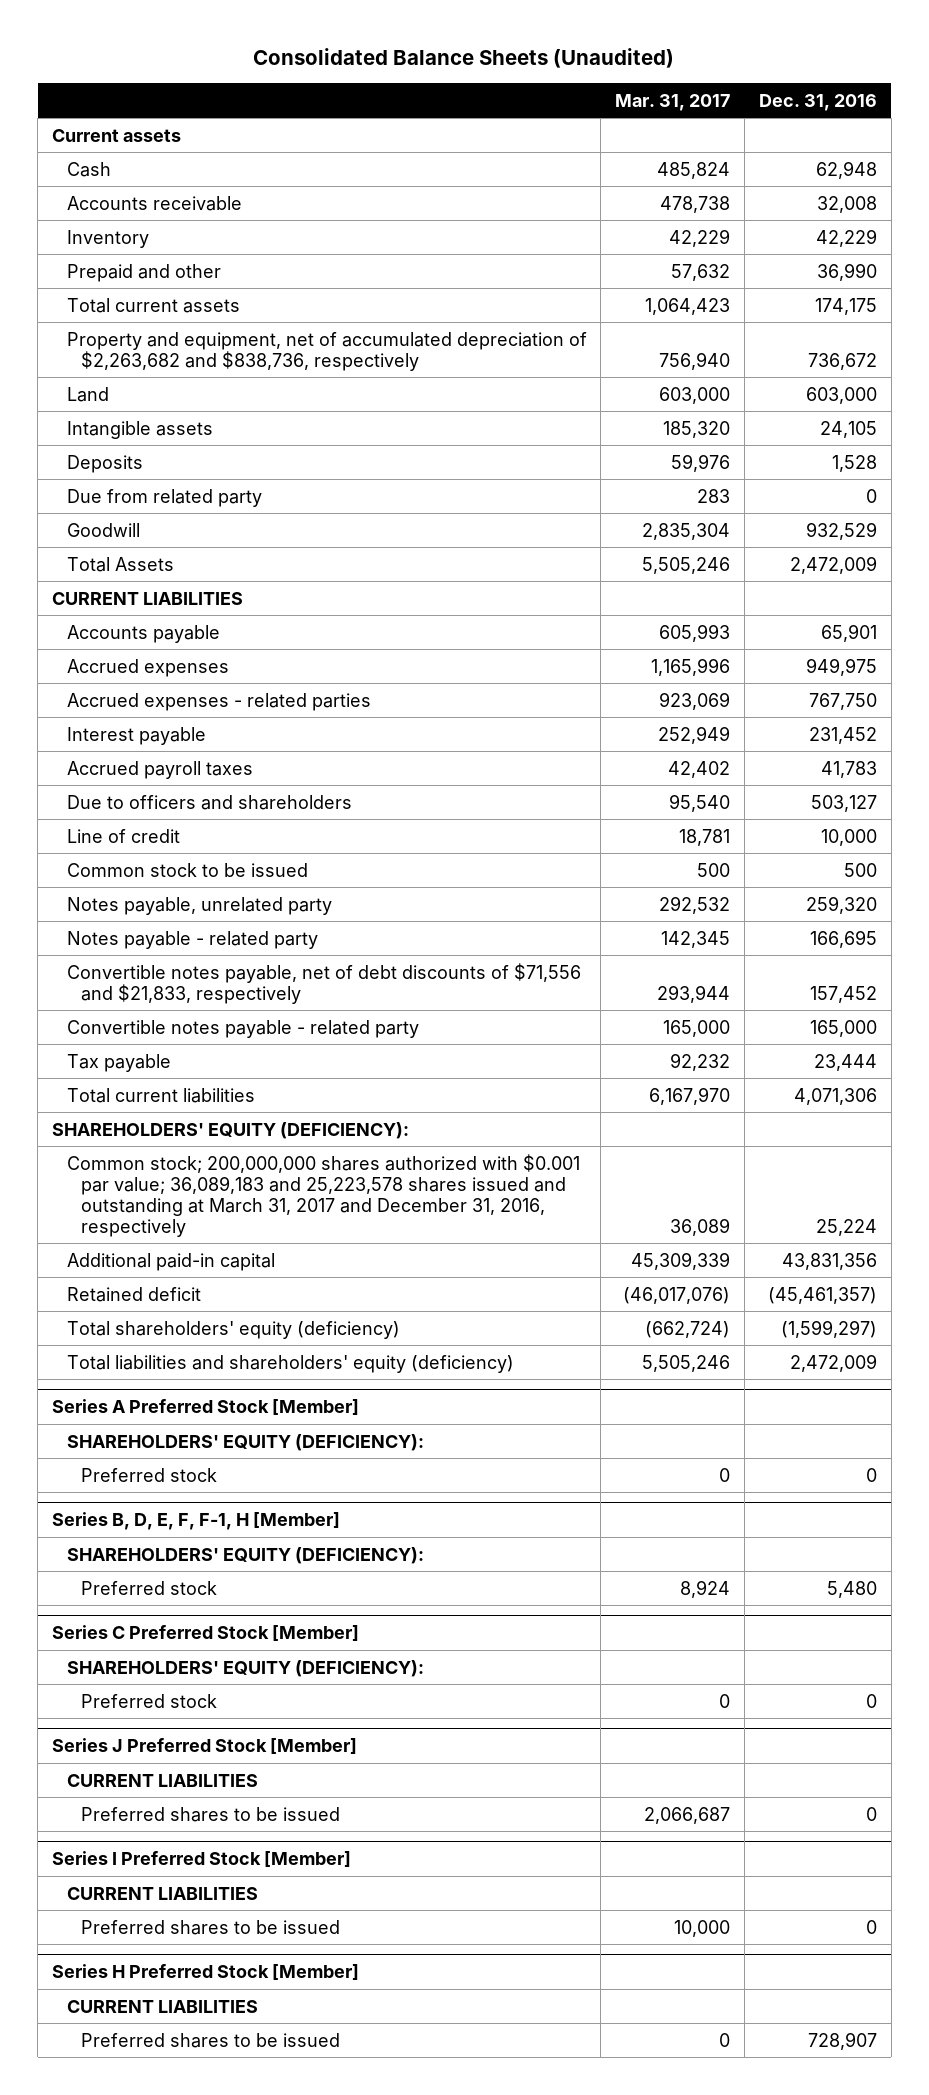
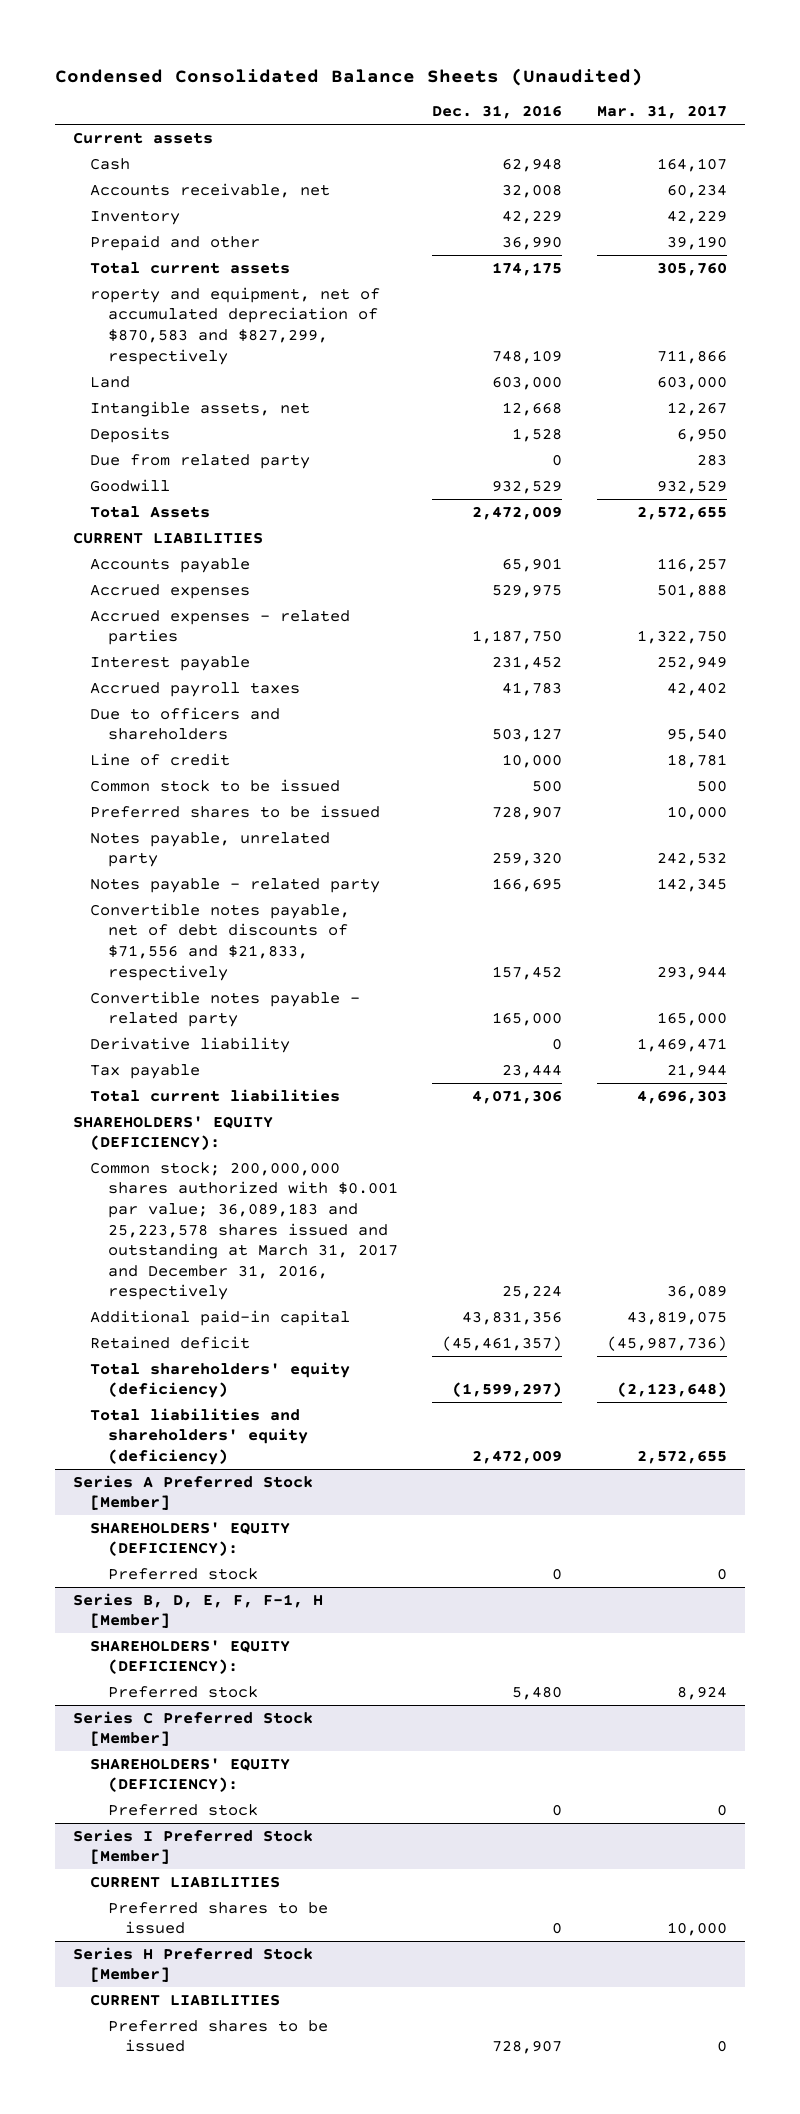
[253,48,675,69] Consolidated Balance Sheets (Unaudited) -> [55,67,644,86] Condensed Consolidated Balance Sheets (Unaudited)
[657,161,731,179] 485,824 -> [657,157,728,172] 164,107
[66,195,242,211] Accounts receivable -> [90,182,331,198] Accounts receivable, net
[660,195,731,213] 478,738 -> [667,183,728,198] 60,234
[671,263,731,281] 57,632 -> [667,235,728,250] 39,190
[645,297,731,315] 1,064,423 -> [657,261,728,276] 305,760
[66,331,587,371] Property and equipment, net of accumulated depreciation of $2,263,682 and $838,736, respectively -> [90,286,381,365] roperty and equipment, net of accumulated depreciation of $870,583 and $827,299, respectively
[659,351,731,370] 756,940 -> [657,349,728,364] 711,866
[807,352,877,370] 736,672 -> [492,349,563,364] 748,109
[66,420,213,439] Intangible assets -> [90,400,311,417] Intangible assets, net
[663,420,731,438] 185,320 -> [667,401,728,416] 12,267
[819,420,877,438] 24,105 -> [502,401,563,416] 12,668
[671,453,731,472] 59,976 -> [677,427,728,442] 6,950
[642,522,731,540] 2,835,304 -> [657,479,728,494] 932,529
[642,556,731,574] 5,505,246 -> [637,505,728,520] 2,572,655
[659,623,731,642] 605,993 -> [657,557,728,572] 116,257
[651,657,731,676] 1,165,996 -> [657,583,728,598] 501,888
[805,657,877,676] 949,975 -> [492,583,563,598] 529,975
[659,691,731,710] 923,069 -> [637,630,728,645] 1,322,750
[808,692,877,710] 767,750 -> [472,630,563,645] 1,187,750
none -> [90,804,381,818] Preferred shares to be issued
[659,895,731,914] 292,532 -> [657,852,728,867] 242,532
none -> [90,1036,291,1053] Derivative liability
[670,1052,731,1071] 92,232 -> [667,1063,728,1078] 21,944
[649,1086,731,1105] 6,167,970 -> [637,1089,728,1104] 4,696,303
[631,1251,731,1270] 45,309,339 -> [627,1310,728,1325] 43,819,075
[623,1286,731,1304] (46,017,076) -> [607,1335,728,1351] (45,987,736)
[645,1320,731,1338] (662,724) -> [617,1382,728,1398] (2,123,648)
[642,1354,731,1372] 5,505,246 -> [637,1450,728,1465] 2,572,655
[52,1738,358,1756] Series J Preferred Stock [Member] -> none
[66,1773,258,1787] CURRENT LIABILITIES -> none
[81,1806,341,1822] Preferred shares to be issued -> none

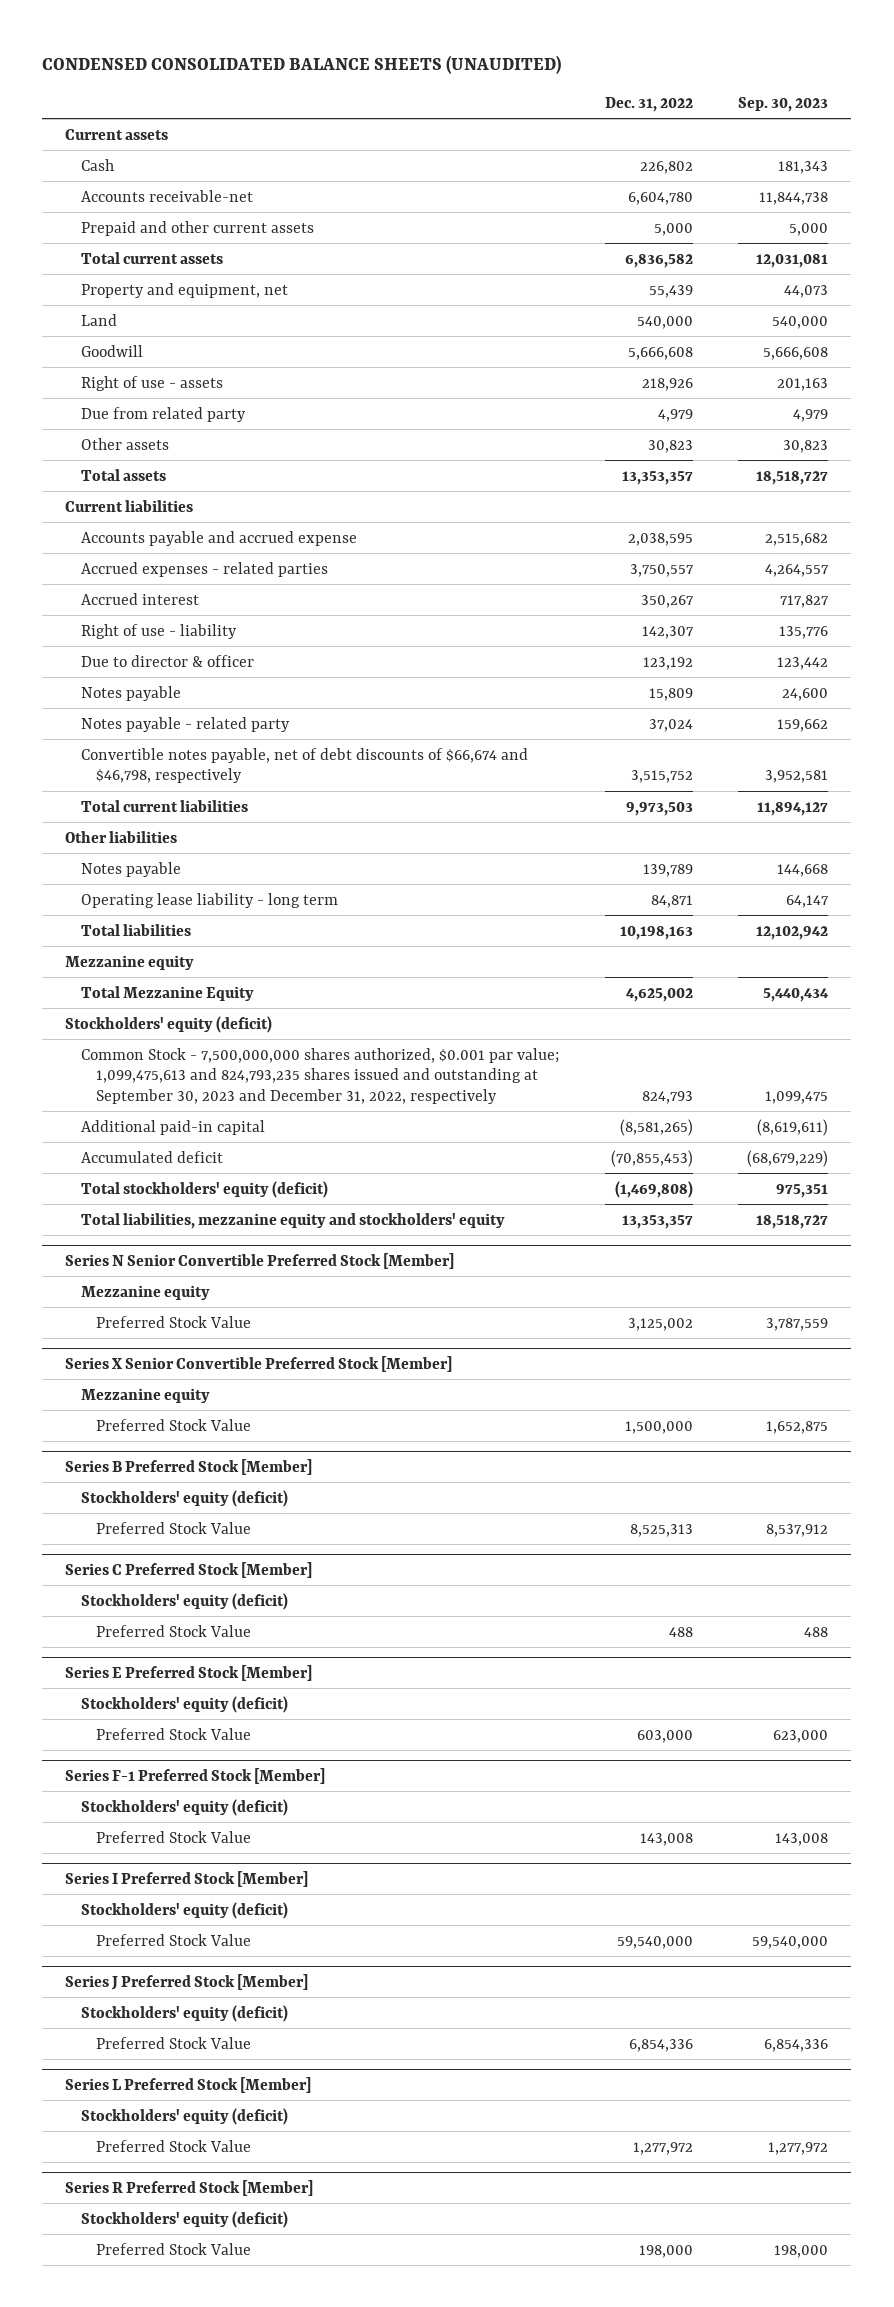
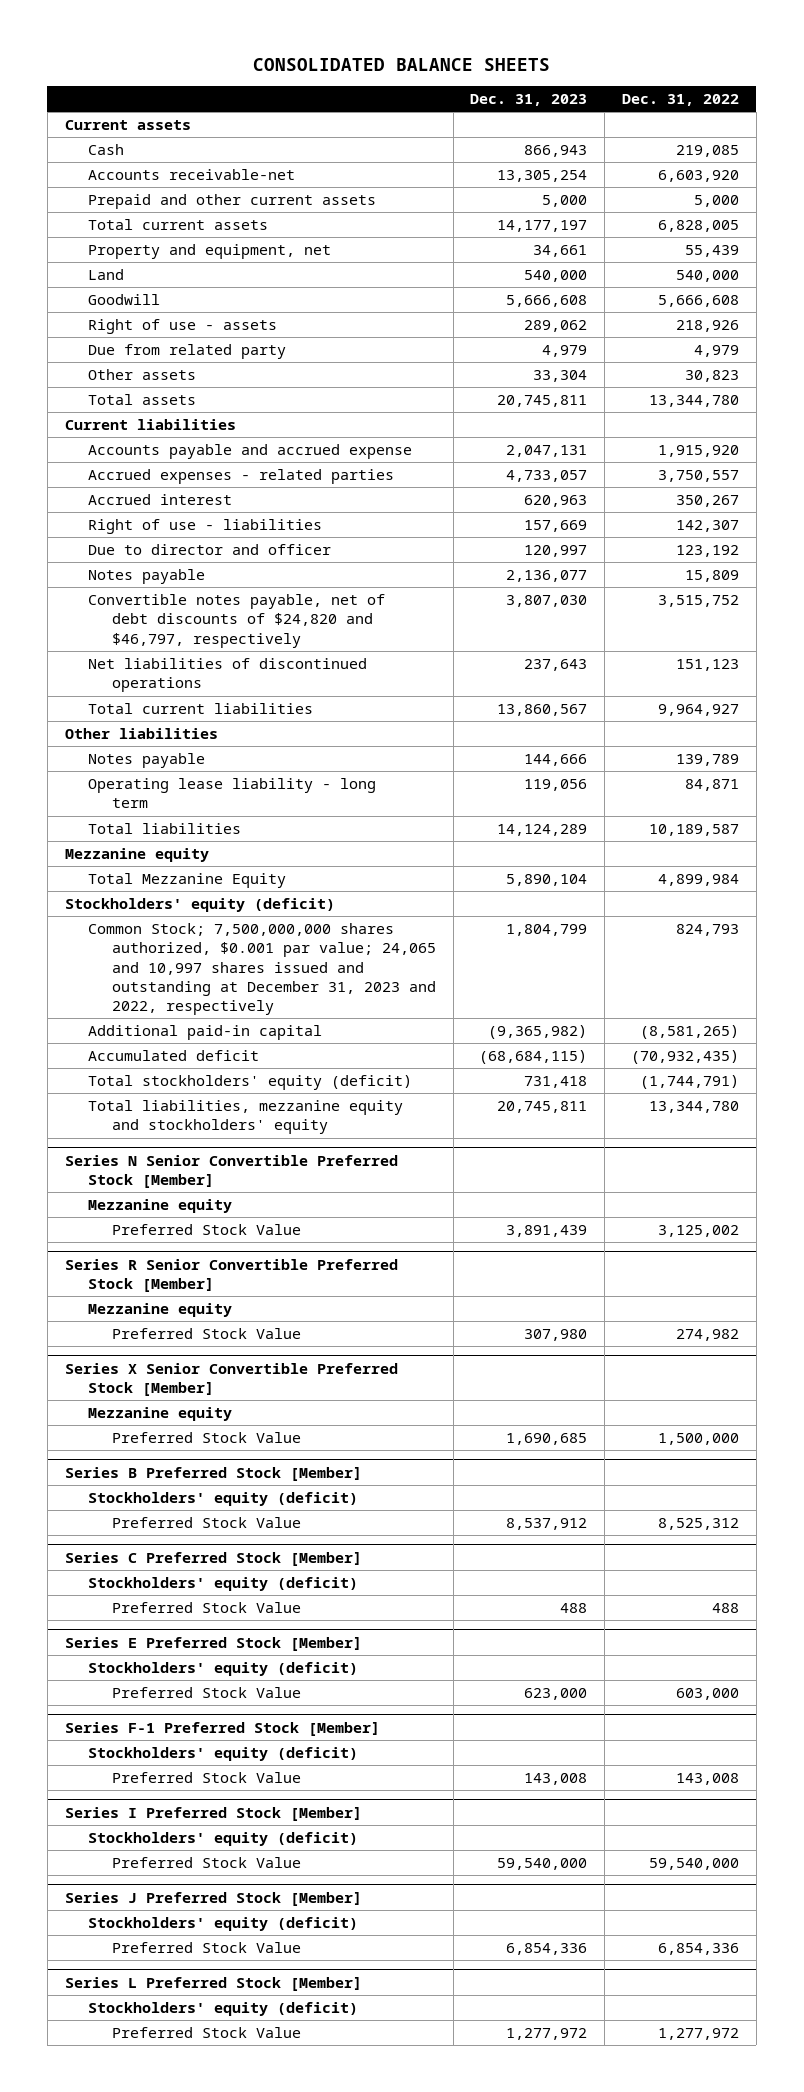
[42,54,562,74] CONDENSED CONSOLIDATED BALANCE SHEETS (UNAUDITED) -> [252,57,550,71] CONSOLIDATED BALANCE SHEETS
[738,96,829,112] Sep. 30, 2023 -> none
none -> [470,94,588,107] Dec. 31, 2023
[639,160,693,174] 226,802 -> [675,145,739,158] 219,085
[627,191,693,205] 6,604,780 -> [657,170,739,183] 6,603,920
[624,253,693,268] 6,836,582 -> [657,220,739,233] 6,828,005
[621,470,693,485] 13,353,357 -> [648,395,739,408] 13,344,780
[627,532,693,546] 2,038,595 -> [657,445,739,458] 1,915,920
[80,623,237,639] Right of use - liability -> [88,519,323,535] Right of use - liabilities
[80,654,254,667] Due to director & officer -> [88,544,332,556] Due to director and officer
[80,716,290,732] Notes payable - related party -> none
[80,747,528,784] Convertible notes payable, net of debt discounts of $66,674 and $46,798, respectively -> [88,594,386,648] Convertible notes payable, net of debt discounts of $24,820 and $46,797, respectively
none -> [88,658,368,693] Net liabilities of discontinued operations
[625,801,693,816] 9,973,503 -> [657,704,739,717] 9,964,927
[619,925,693,940] 10,198,163 -> [648,824,739,837] 10,189,587
[625,987,693,1002] 4,625,002 -> [657,874,739,887] 4,899,984
[80,1047,559,1104] Common Stock - 7,500,000,000 shares authorized, $0.001 par value; 1,099,475,613 and 824,793,235 shares issued and outstanding at September 30, 2023 and December 31, 2022, respectively -> [88,923,436,1016] Common Stock; 7,500,000,000 shares authorized, $0.001 par value; 24,065 and 10,997 shares issued and outstanding at December 31, 2023 and 2022, respectively
[610,1149,693,1167] (70,855,453) -> [630,1050,739,1065] (70,932,435)
[614,1180,693,1198] (1,469,808) -> [639,1075,739,1090] (1,744,791)
[621,1214,693,1229] 13,353,357 -> [648,1101,739,1114] 13,344,780
none -> [64,1258,398,1292] Series R Senior Convertible Preferred Stock [Member]
none -> [88,1303,233,1318] Mezzanine equity
none -> [111,1328,301,1340] Preferred Stock Value
[629,1523,693,1537] 8,525,313 -> [657,1518,739,1531] 8,525,312
[65,2179,314,2196] Series R Preferred Stock [Member] -> none
[80,2210,288,2228] Stockholders' equity (deficit) -> none
[96,2242,252,2255] Preferred Stock Value -> none

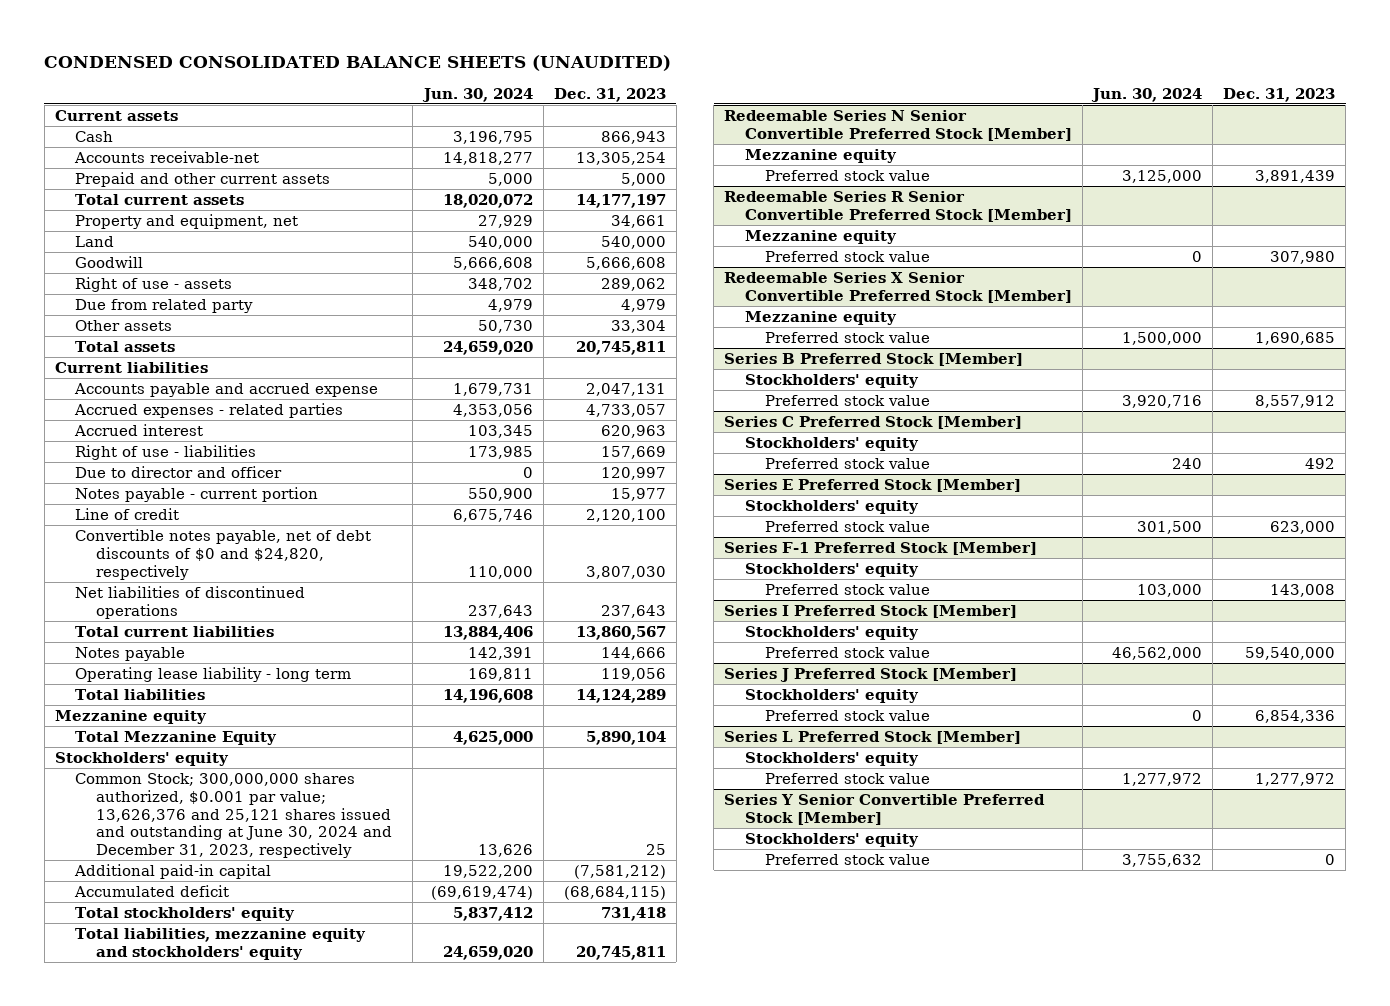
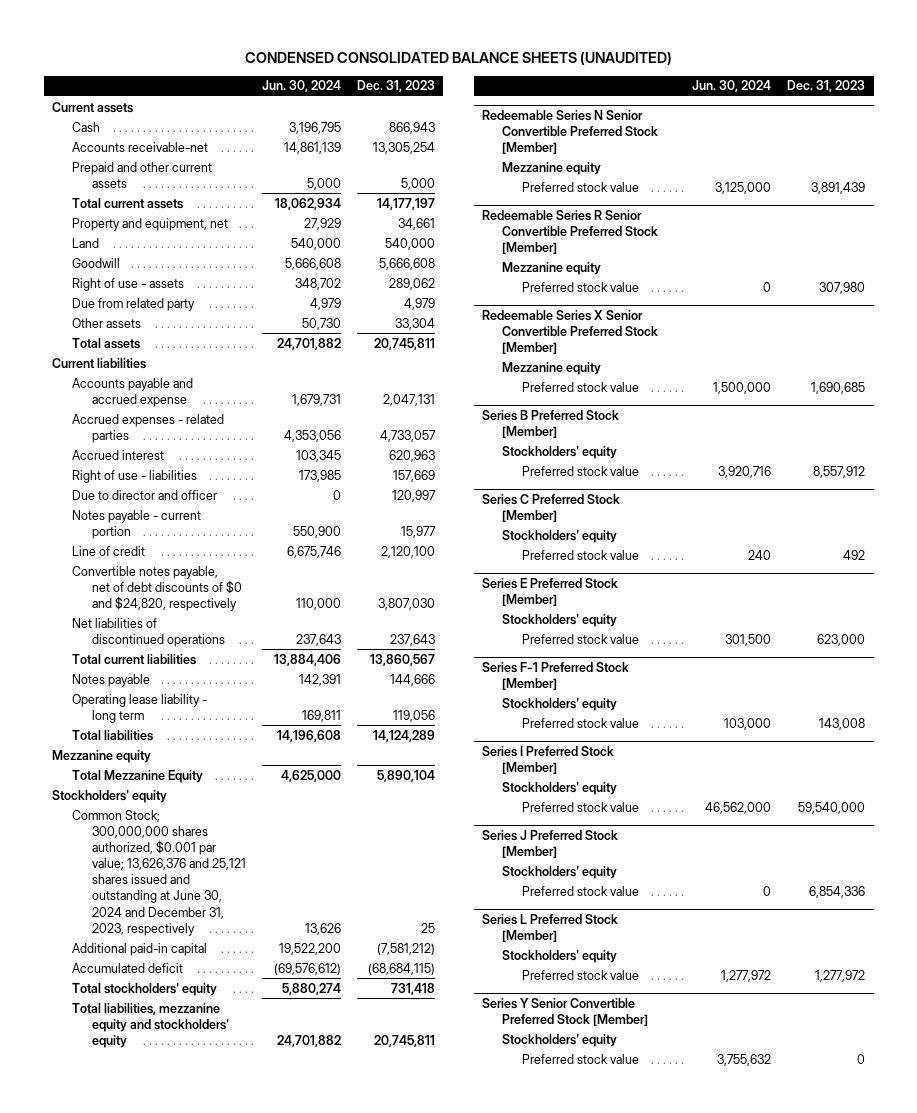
[442,152,533,166] 14,818,277 -> [283,141,341,154] 14,861,139
[442,194,533,209] 18,020,072 -> [274,197,341,210] 18,062,934
[442,341,533,356] 24,659,020 -> [276,337,341,350] 24,701,882
[430,886,533,901] (69,619,474) -> [273,962,341,975] (69,576,612)
[452,907,533,922] 5,837,412 -> [281,982,341,995] 5,880,274
[442,945,533,960] 24,659,020 -> [276,1034,341,1047] 24,701,882

